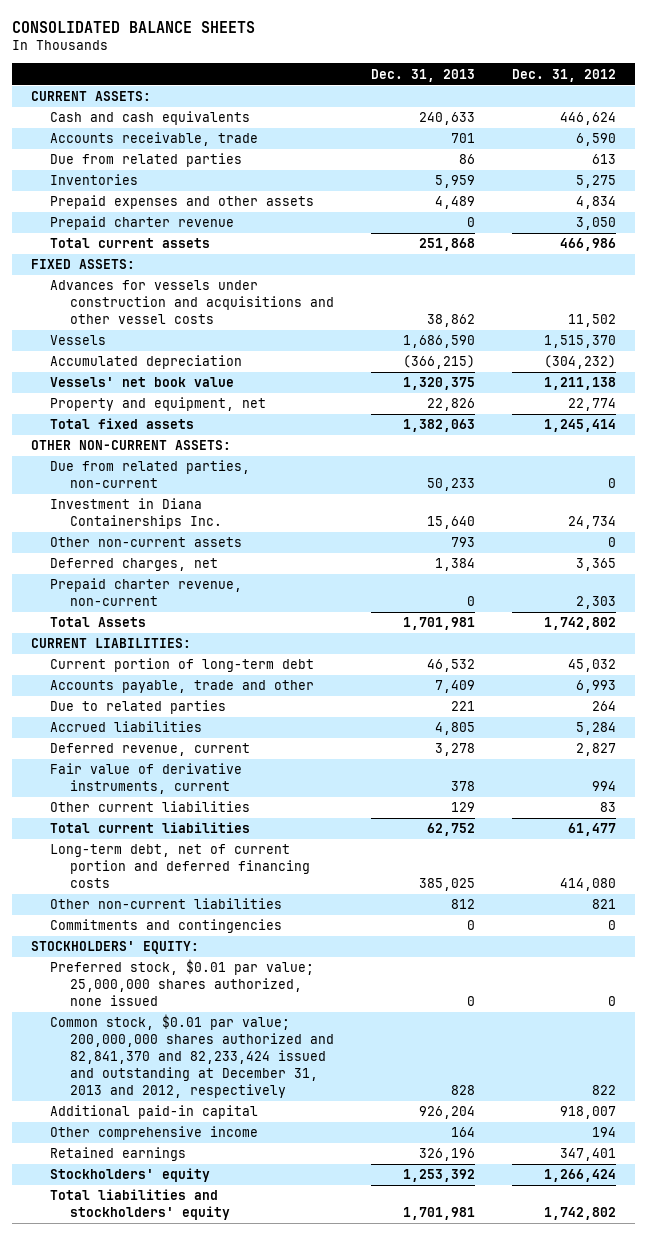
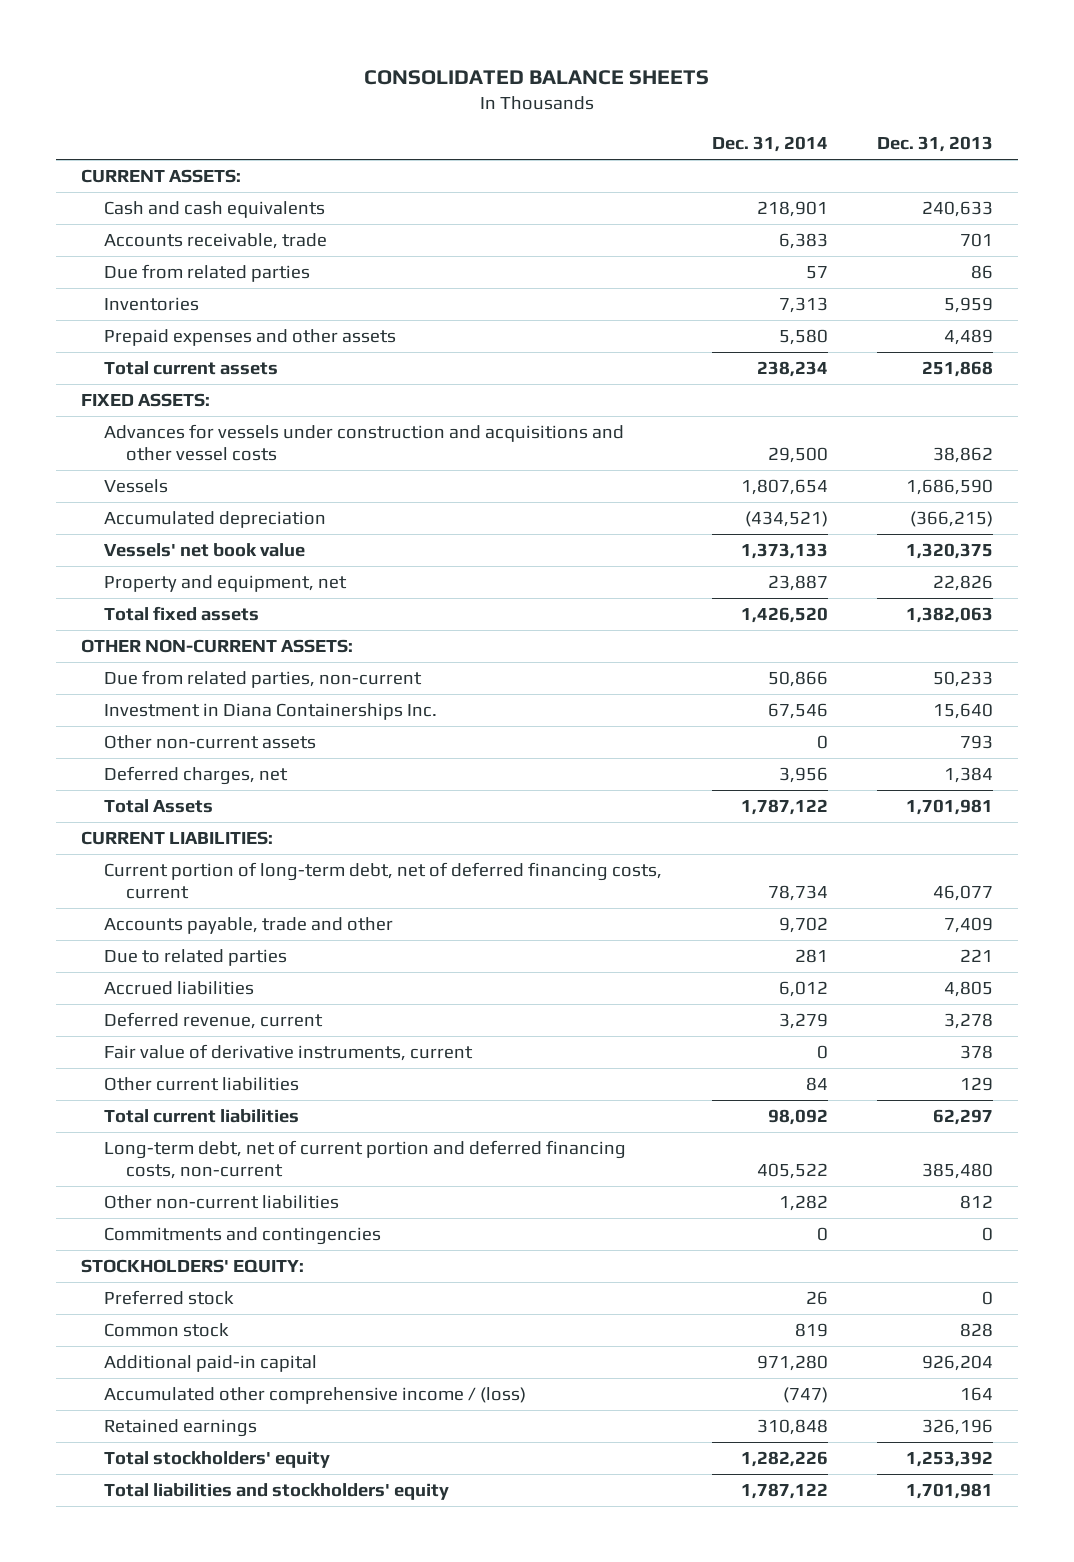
[512,68,617,82] Dec. 31, 2012 -> none
none -> [711,136,828,153] Dec. 31, 2014
[50,216,235,231] Prepaid charter revenue -> none
[50,578,243,607] Prepaid charter revenue, non-current -> none
[50,658,315,673] Current portion of long-term debt -> [103,861,662,900] Current portion of long-term debt, net of deferred financing costs, current
[426,659,475,673] 46,532 -> [933,885,994,902] 46,077
[426,823,475,837] 62,752 -> [933,1108,994,1125] 62,297
[50,844,310,889] Long-term debt, net of current portion and deferred financing costs -> [103,1139,626,1180] Long-term debt, net of current portion and deferred financing costs, non-current
[418,878,475,892] 385,025 -> [922,1163,994,1180] 385,480
[50,959,315,1007] Preferred stock, $0.01 par value; 25,000,000 shares authorized, none issued -> [103,1289,234,1305] Preferred stock
[50,1014,334,1098] Common stock, $0.01 par value; 200,000,000 shares authorized and 82,841,370 and 82,233,424 issued and outstanding at December 31, 2013 and 2012, respectively -> [103,1322,229,1337] Common stock
[50,1126,259,1141] Other comprehensive income -> [103,1386,526,1404] Accumulated other comprehensive income / (loss)
[50,1168,211,1183] Stockholders' equity -> [103,1450,330,1468] Total stockholders' equity

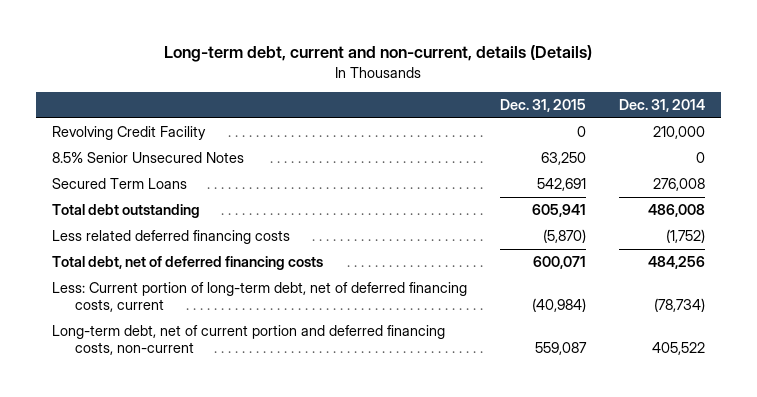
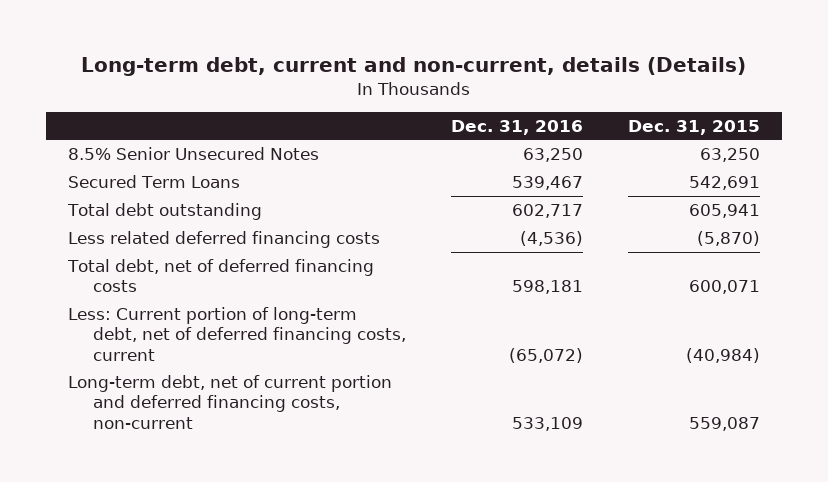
[618,99,705,113] Dec. 31, 2014 -> none
none -> [450,119,583,135] Dec. 31, 2016
[52,126,207,141] Revolving Credit Facility -> none

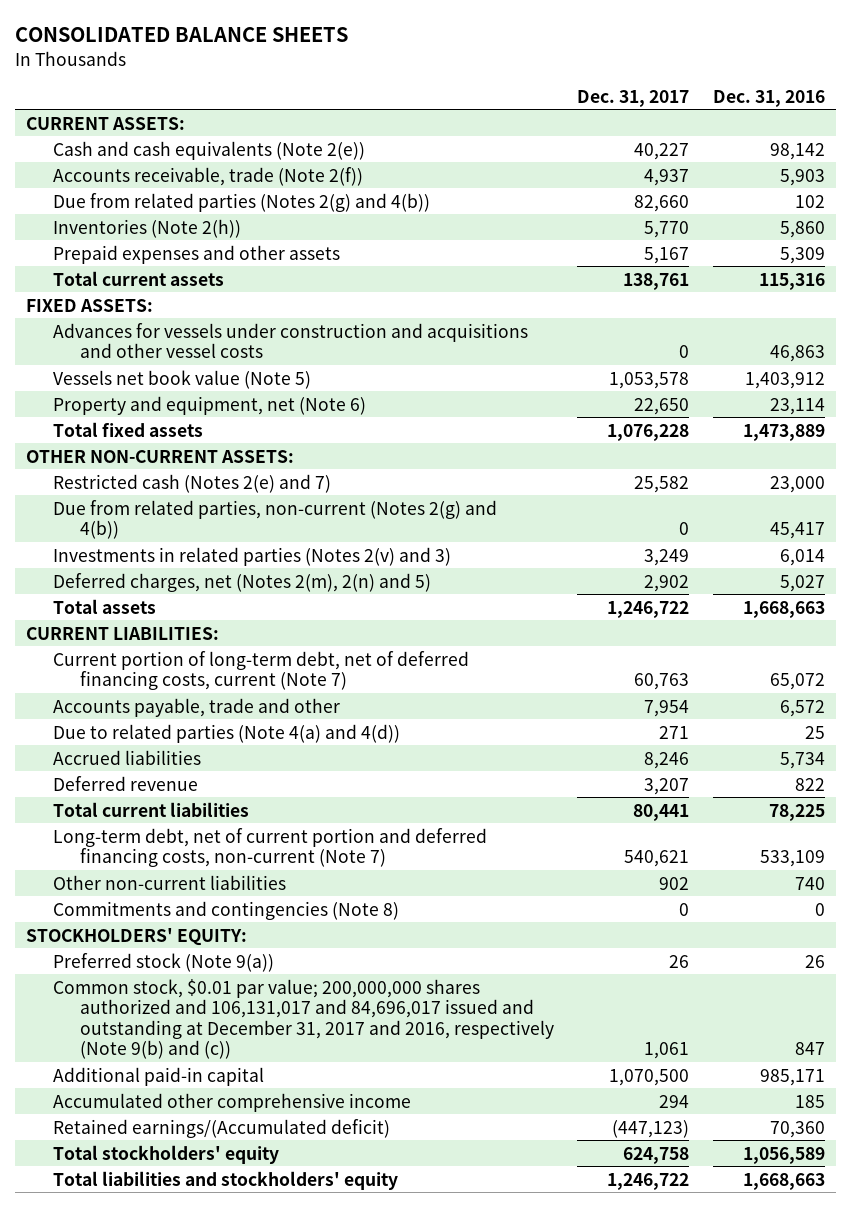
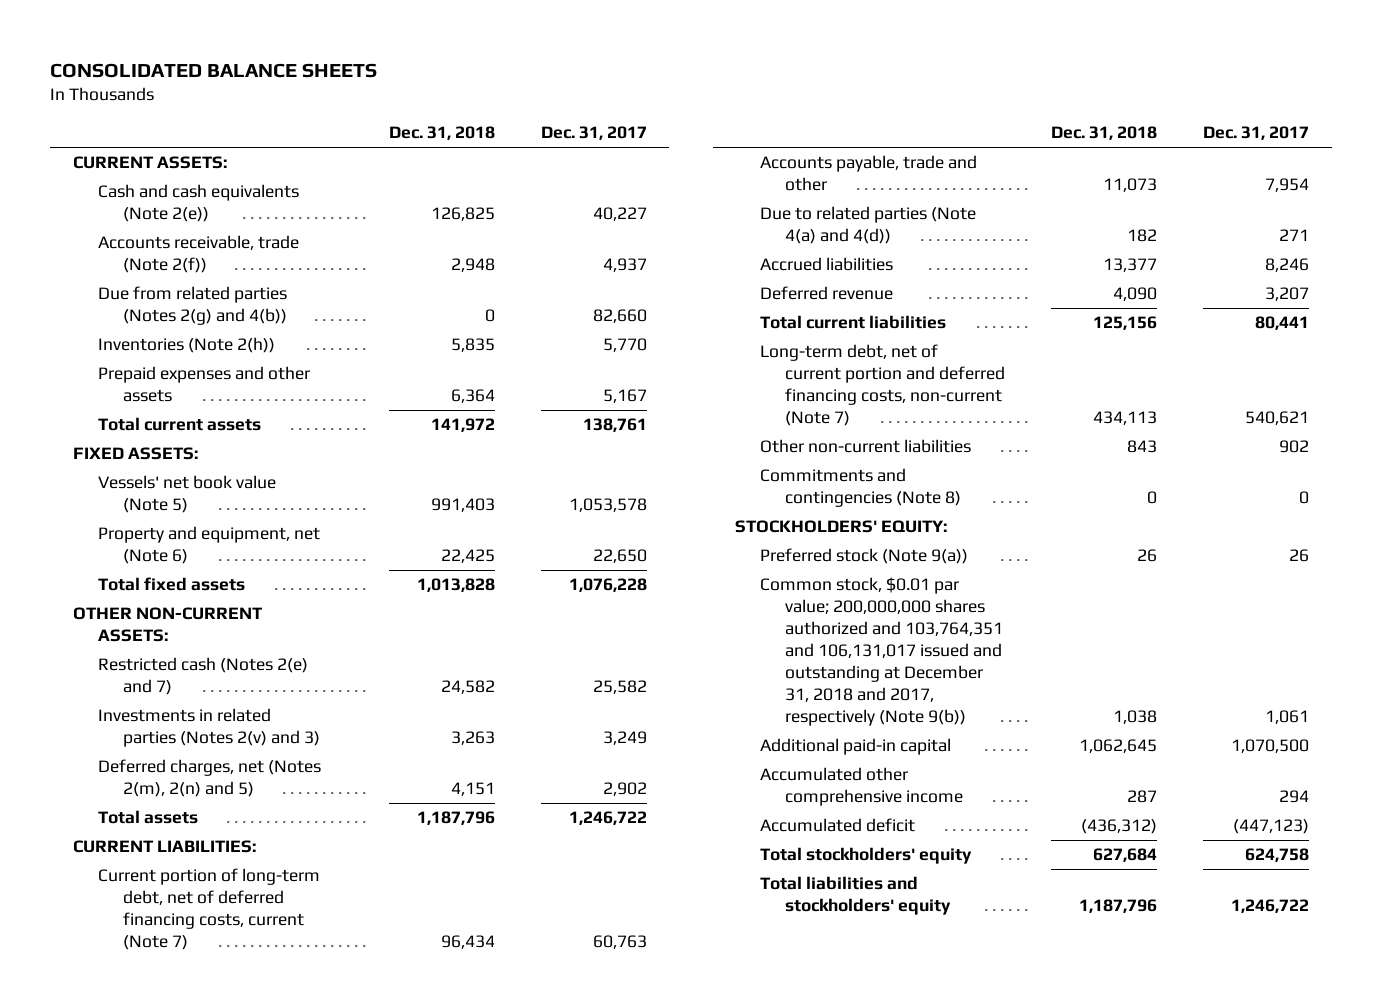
[712,89,825,107] Dec. 31, 2016 -> none
none -> [388,125,495,140] Dec. 31, 2018
[53,322,529,359] Advances for vessels under construction and acquisitions and other vessel costs -> none
[53,369,312,389] Vessels net book value (Note 5) -> [98,475,277,514] Vessels' net book value (Note 5)
[53,499,498,540] Due from related parties, non-current (Notes 2(g) and 4(b)) -> none
[53,978,554,1060] Common stock, $0.01 par value; 200,000,000 shares authorized and 106,131,017 and 84,696,017 issued and outstanding at December 31, 2017 and 2016, respectively (Note 9(b) and (c)) -> [760,577,1004,727] Common stock, $0.01 par value; 200,000,000 shares authorized and 103,764,351 and 106,131,017 issued and outstanding at December 31, 2018 and 2017, respectively (Note 9(b))
[53,1118,391,1138] Retained earnings/(Accumulated deficit) -> [760,818,916,833] Accumulated deficit

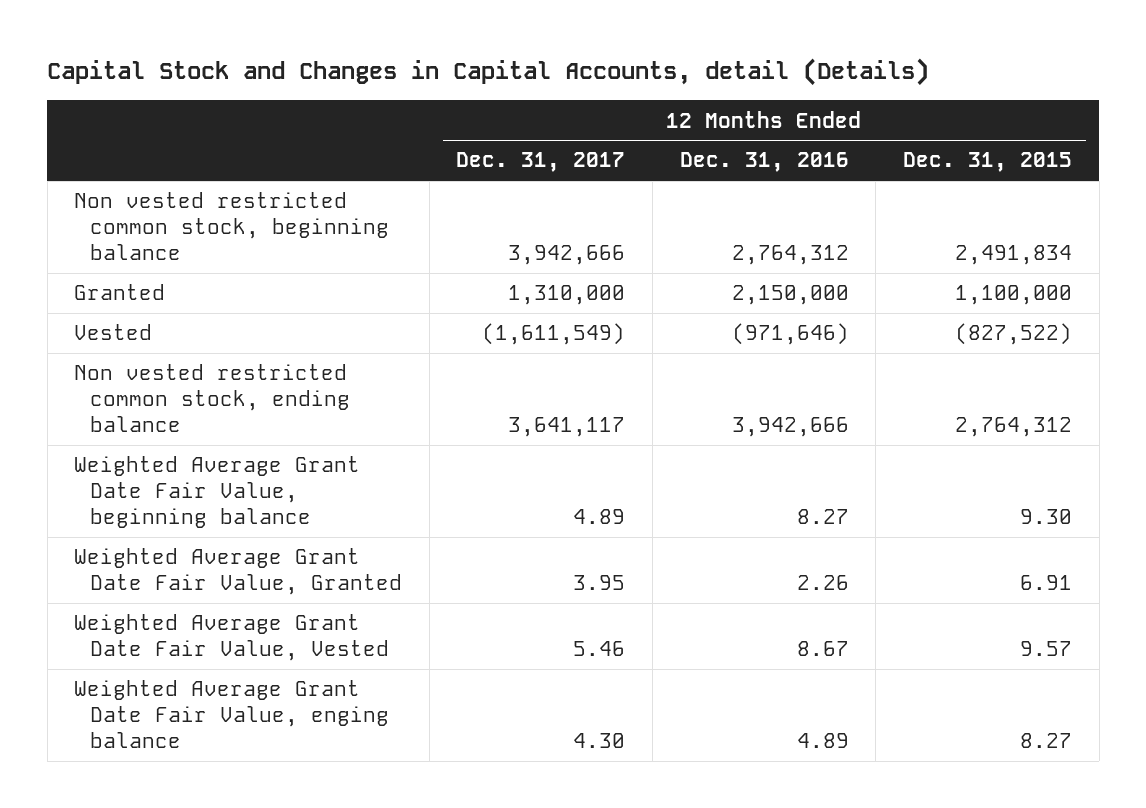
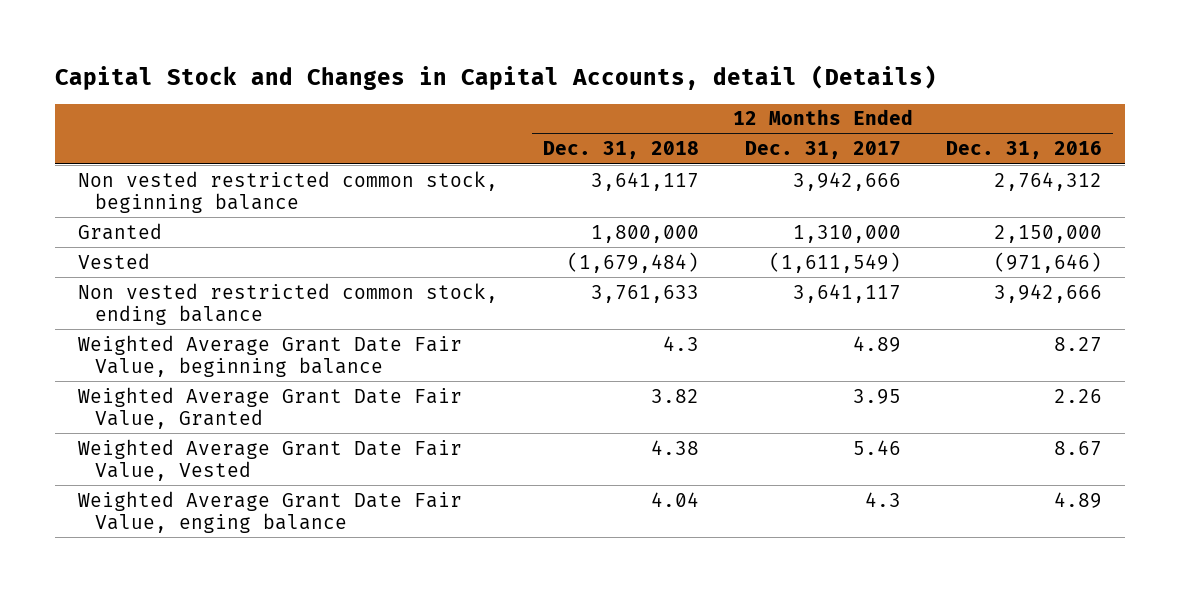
[903,152,1073,173] Dec. 31, 2015 -> none
none -> [543,141,700,160] Dec. 31, 2018
[573,733,626,749] 4.30 -> [864,491,901,507] 4.3

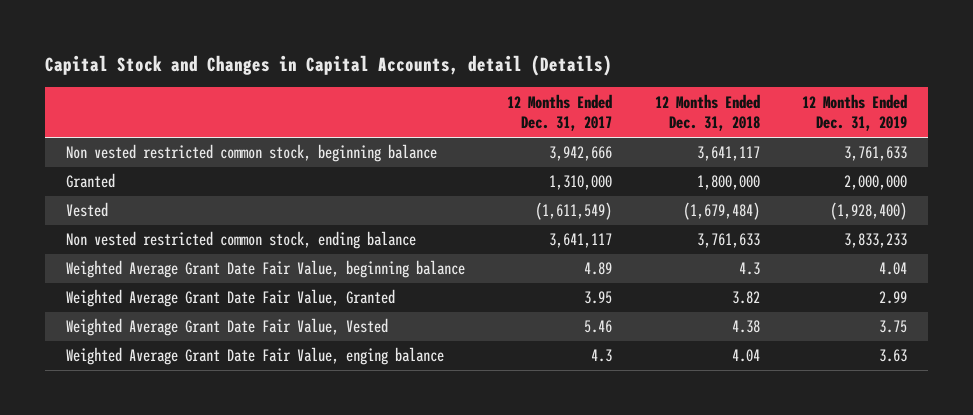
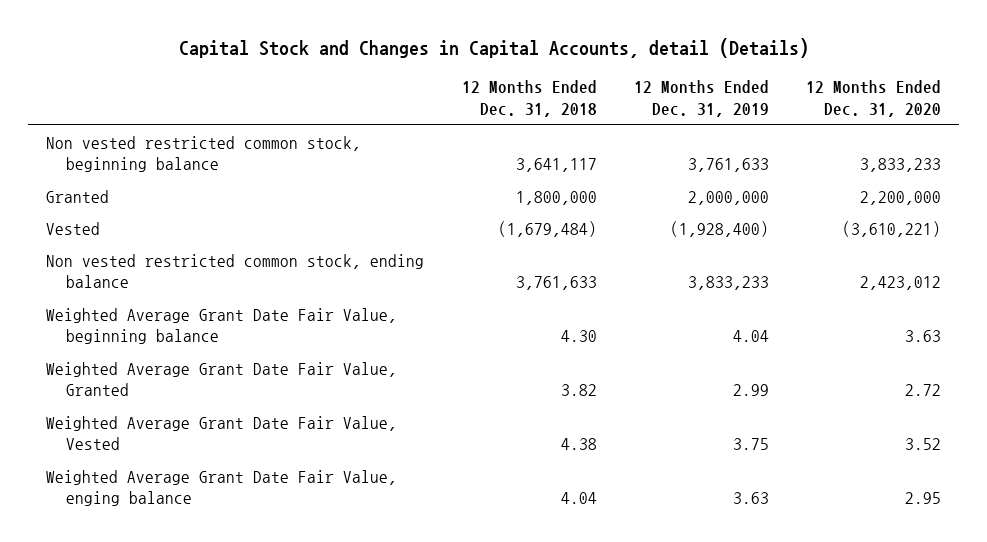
[507,93,613,132] 12 Months Ended Dec. 31, 2017 -> none
none -> [805,80,941,118] 12 Months Ended Dec. 31, 2020
[738,262,760,276] 4.3 -> [560,330,597,343] 4.30

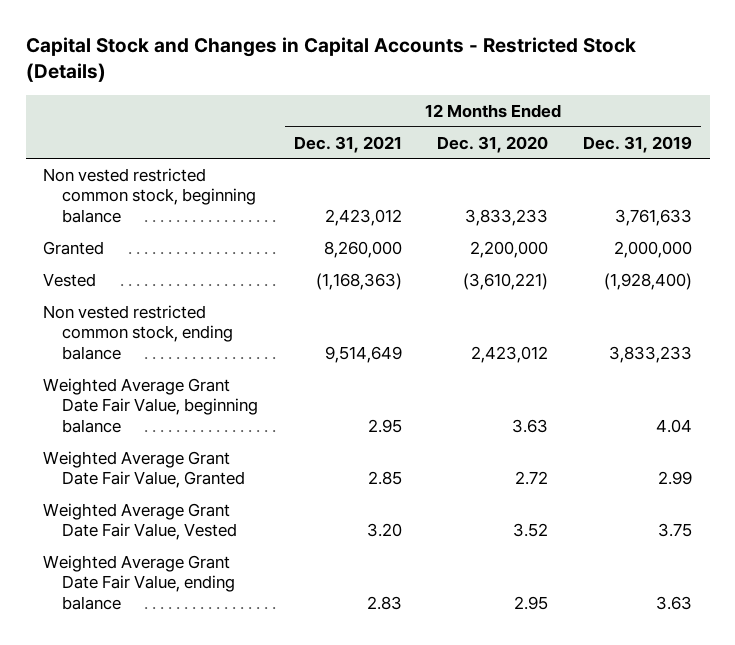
[178,38,809,59] Capital Stock and Changes in Capital Accounts, detail (Details) -> [25,36,636,83] Capital Stock and Changes in Capital Accounts - Restricted Stock (Details)
[461,80,597,118] 12 Months Ended Dec. 31, 2018 -> none
none -> [293,135,402,153] Dec. 31, 2021
[46,469,398,507] Weighted Average Grant Date Fair Value, enging balance -> [43,554,236,610] Weighted Average Grant Date Fair Value, ending balance

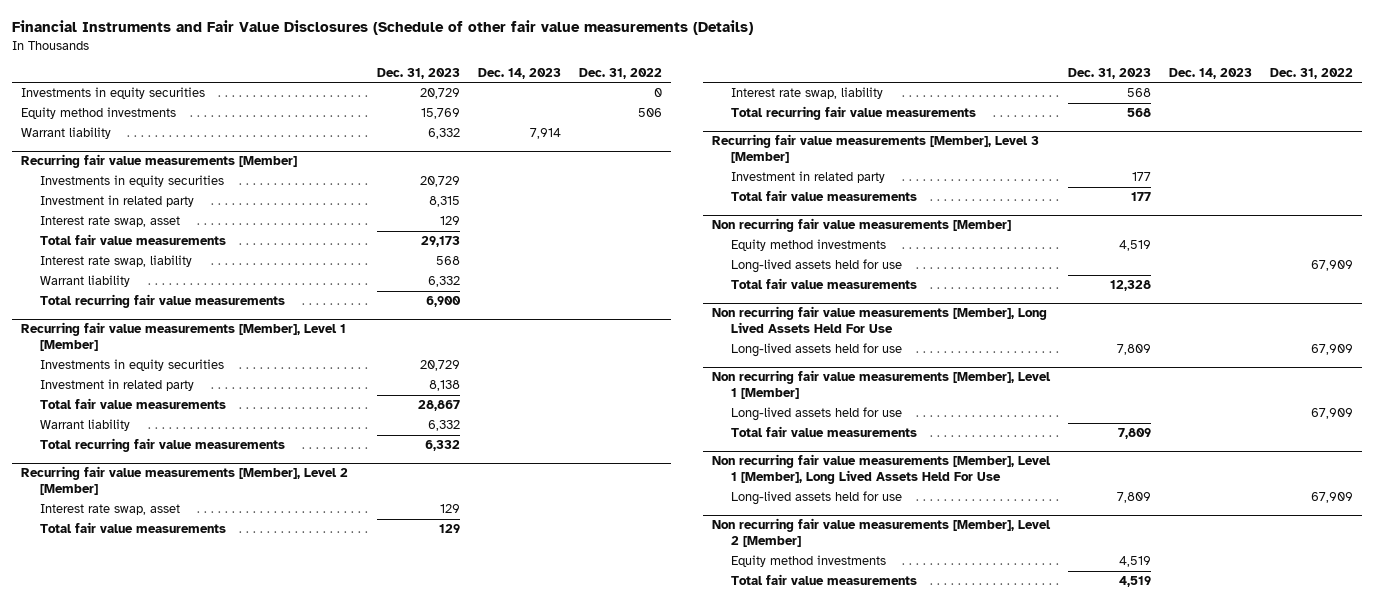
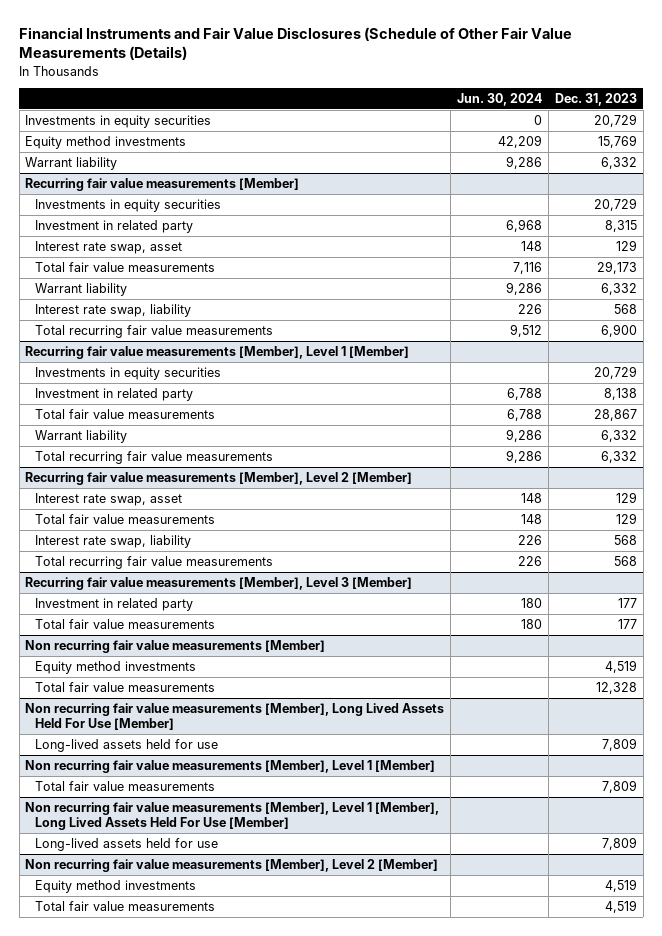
[12,20,754,36] Financial Instruments and Fair Value Disclosures (Schedule of other fair value measurements (Details) -> [19,26,573,61] Financial Instruments and Fair Value Disclosures (Schedule of Other Fair Value Measurements (Details)
[478,67,562,79] Dec. 14, 2023 -> none
[579,67,663,79] Dec. 31, 2022 -> none
none -> [457,93,543,107] Jun. 30, 2024
[40,255,193,268] Interest rate swap, liability -> [34,303,191,317] Interest rate swap, liability
[731,259,903,274] Long-lived assets held for use -> none
[712,306,1048,334] Non recurring fair value measurements [Member], Long Lived Assets Held For Use -> [25,702,445,731] Non recurring fair value measurements [Member], Long Lived Assets Held For Use [Member]
[731,407,903,422] Long-lived assets held for use -> none
[712,454,1052,485] Non recurring fair value measurements [Member], Level 1 [Member], Long Lived Assets Held For Use -> [25,801,440,831] Non recurring fair value measurements [Member], Level 1 [Member], Long Lived Assets Held For Use [Member]

